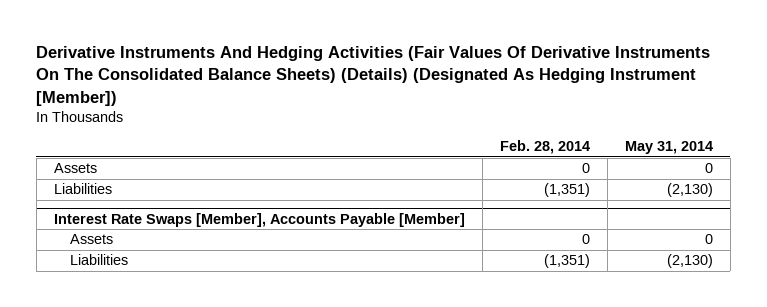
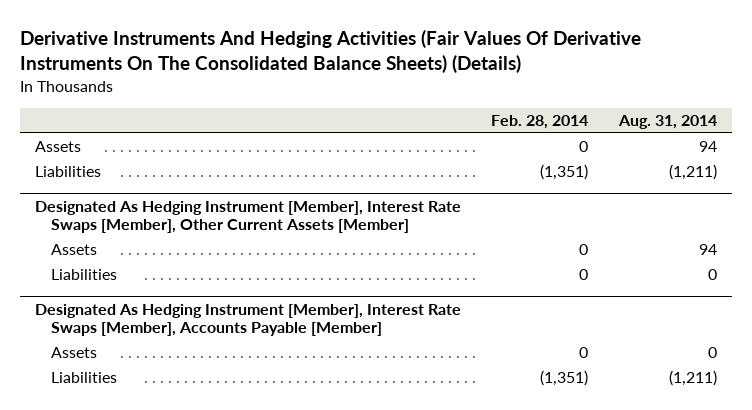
[36,46,711,106] Derivative Instruments And Hedging Activities (Fair Values Of Derivative Instruments On The Consolidated Balance Sheets) (Details) (Designated As Hedging Instrument [Member]) -> [19,29,641,73] Derivative Instruments And Hedging Activities (Fair Values Of Derivative Instruments On The Consolidated Balance Sheets) (Details)
[624,141,713,155] May 31, 2014 -> none
none -> [617,115,717,130] Aug. 31, 2014
[53,212,465,227] Interest Rate Swaps [Member], Accounts Payable [Member] -> none
none -> [34,200,461,234] Designated As Hedging Instrument [Member], Interest Rate Swaps [Member], Other Current Assets [Member]
none -> [51,269,118,281] Liabilities
none -> [34,303,461,337] Designated As Hedging Instrument [Member], Interest Rate Swaps [Member], Accounts Payable [Member]
none -> [51,347,98,359] Assets

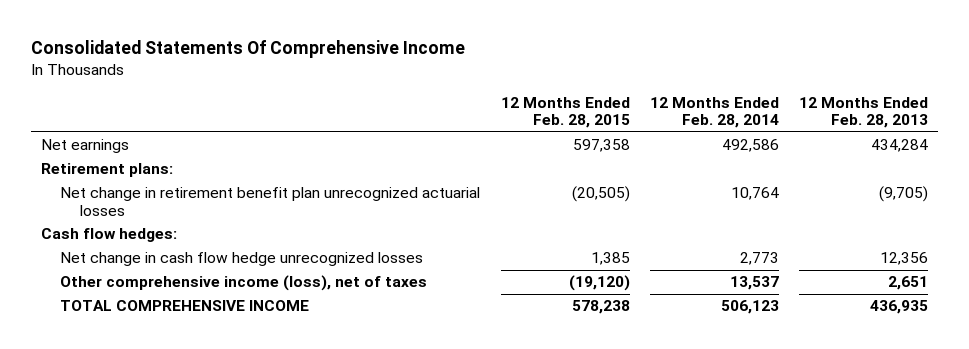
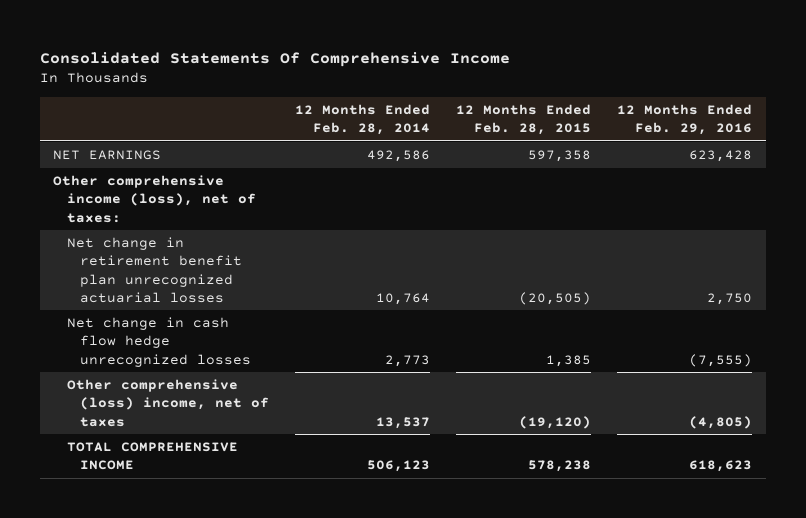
[798,96,928,129] 12 Months Ended Feb. 28, 2013 -> none
none -> [617,103,753,136] 12 Months Ended Feb. 29, 2016
[40,139,129,154] Net earnings -> [53,150,162,161] NET EARNINGS
[40,163,173,178] Retirement plans: -> [53,175,256,223] Other comprehensive income (loss), net of taxes:
[40,228,177,243] Cash flow hedges: -> none
[60,275,428,292] Other comprehensive income (loss), net of taxes -> [66,379,270,427] Other comprehensive (loss) income, net of taxes

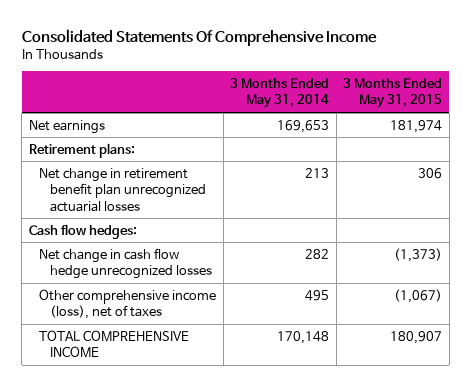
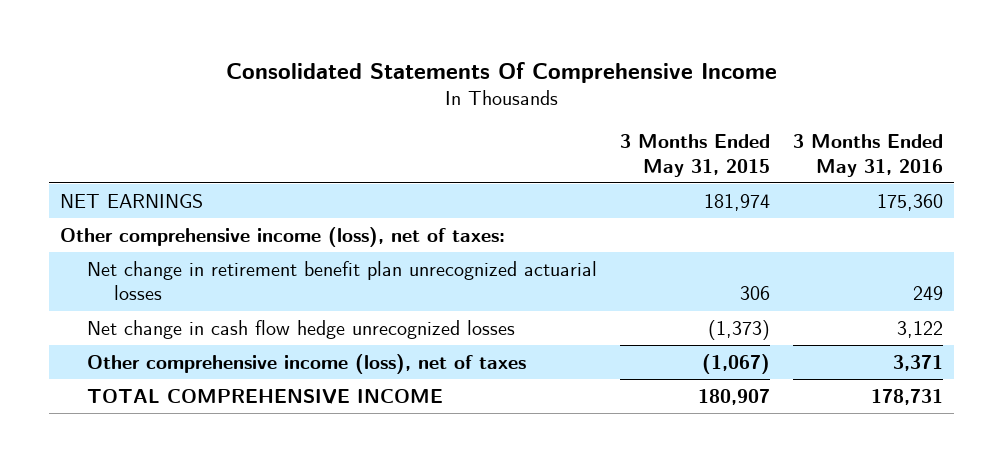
[230,78,330,109] 3 Months Ended May 31, 2014 -> none
none -> [792,134,943,177] 3 Months Ended May 31, 2016
[28,119,105,134] Net earnings -> [60,193,204,208] NET EARNINGS
[28,142,135,158] Retirement plans: -> [60,226,506,247] Other comprehensive income (loss), net of taxes:
[28,223,137,239] Cash flow hedges: -> none

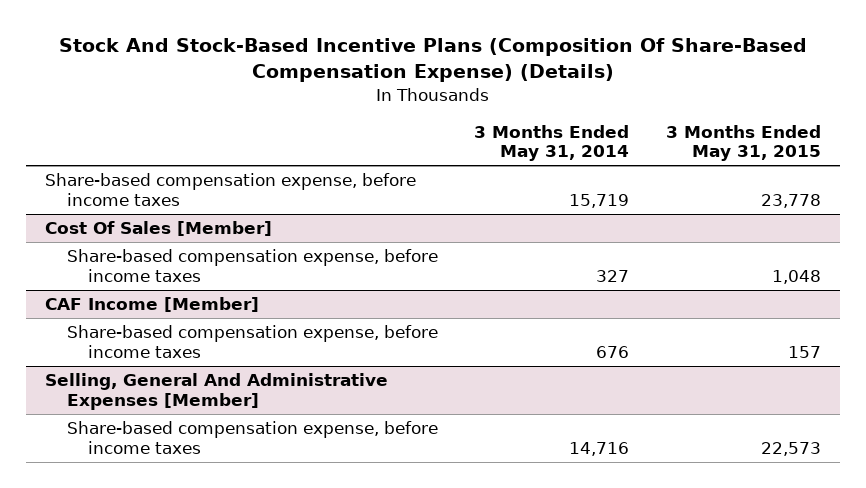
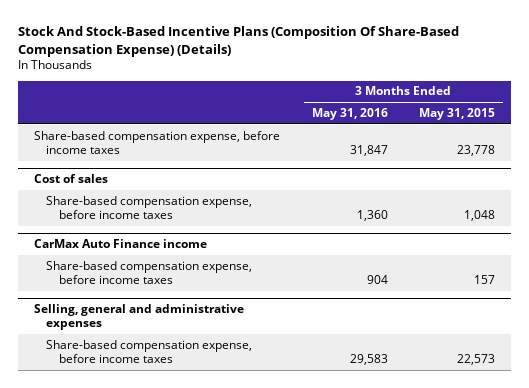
[474,124,630,162] 3 Months Ended May 31, 2014 -> none
none -> [311,108,388,121] May 31, 2016
[44,221,272,237] Cost Of Sales [Member] -> [33,174,108,184] Cost of sales
[44,297,259,313] CAF Income [Member] -> [33,239,207,249] CarMax Auto Finance income
[44,373,388,411] Selling, General And Administrative Expenses [Member] -> [33,304,244,331] Selling, general and administrative expenses

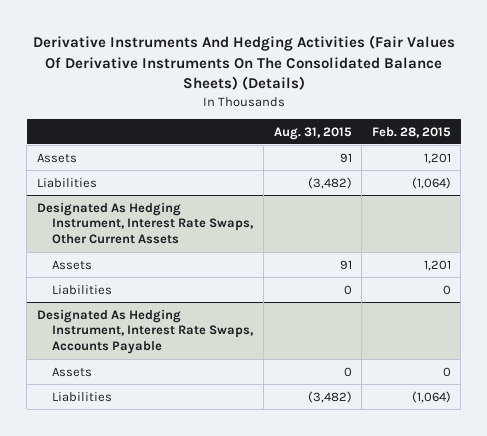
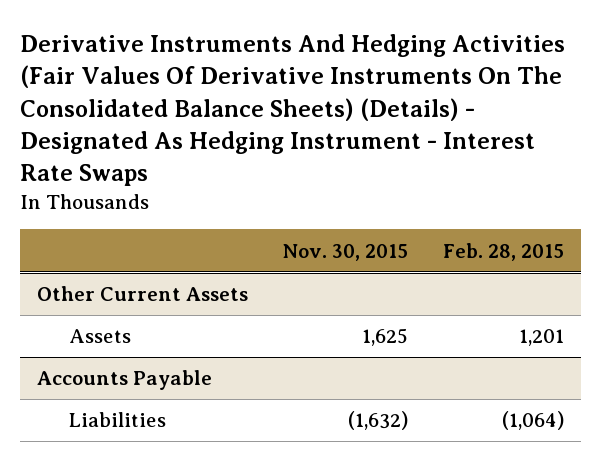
[32,35,455,91] Derivative Instruments And Hedging Activities (Fair Values Of Derivative Instruments On The Consolidated Balance Sheets) (Details) -> [20,34,566,186] Derivative Instruments And Hedging Activities (Fair Values Of Derivative Instruments On The Consolidated Balance Sheets) (Details) - Designated As Hedging Instrument - Interest Rate Swaps
[273,126,352,140] Aug. 31, 2015 -> none
none -> [282,243,409,261] Nov. 30, 2015
[36,152,77,163] Assets -> none
[36,177,97,188] Liabilities -> none
[36,201,254,245] Designated As Hedging Instrument, Interest Rate Swaps, Other Current Assets -> none
none -> [37,286,249,302] Other Current Assets
[52,284,113,295] Liabilities -> none
[36,308,254,355] Designated As Hedging Instrument, Interest Rate Swaps, Accounts Payable -> none
[52,366,93,377] Assets -> none
none -> [37,370,213,391] Accounts Payable

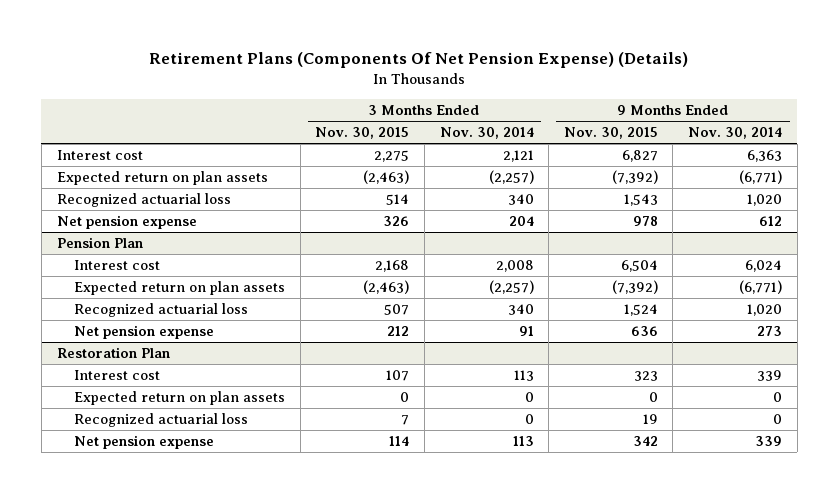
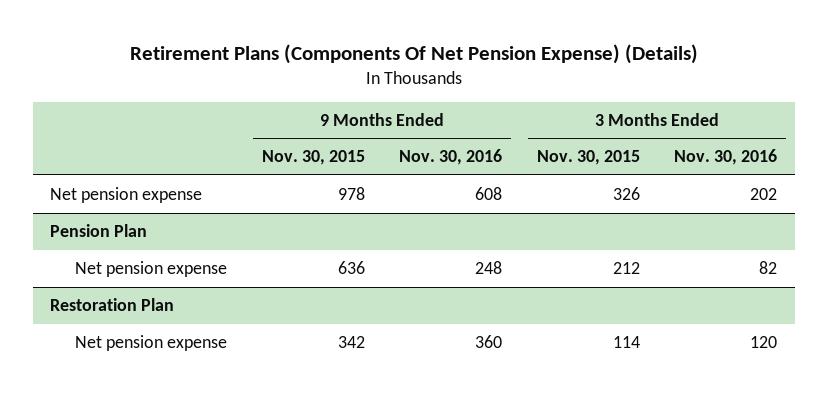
[439,127,534,140] Nov. 30, 2014 -> none
[688,127,783,140] Nov. 30, 2014 -> none
none -> [399,149,503,166] Nov. 30, 2016
none -> [674,149,778,166] Nov. 30, 2016
[56,150,143,161] Interest cost -> none
[56,171,268,186] Expected return on plan assets -> none
[56,193,231,208] Recognized actuarial loss -> none
[74,260,161,271] Interest cost -> none
[74,281,286,296] Expected return on plan assets -> none
[74,303,249,318] Recognized actuarial loss -> none
[74,370,161,381] Interest cost -> none
[74,391,286,406] Expected return on plan assets -> none
[74,413,249,428] Recognized actuarial loss -> none

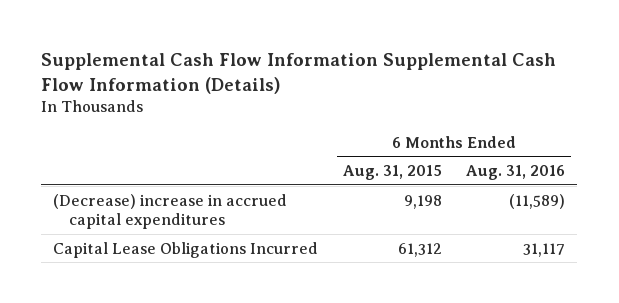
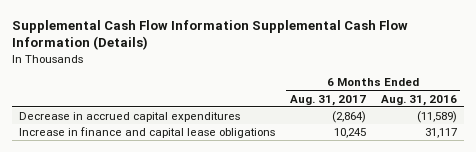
[342,165,442,181] Aug. 31, 2015 -> none
none -> [289,94,366,106] Aug. 31, 2017
[53,193,288,230] (Decrease) increase in accrued capital expenditures -> [19,112,241,123] Decrease in accrued capital expenditures
[53,241,319,258] Capital Lease Obligations Incurred -> [19,127,276,139] Increase in finance and capital lease obligations

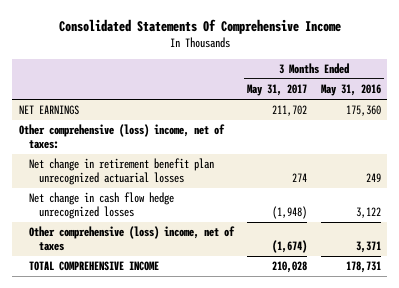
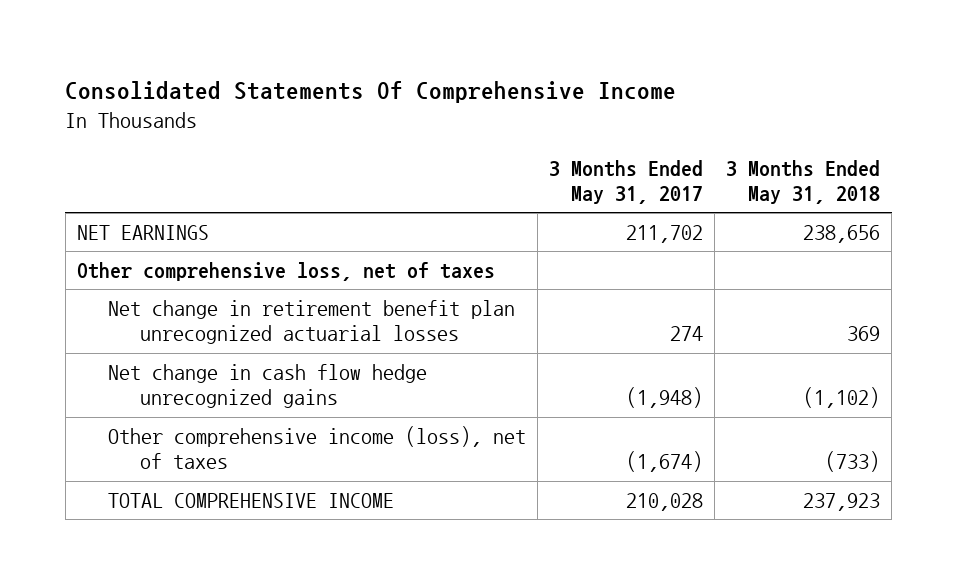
[320,84,381,97] May 31, 2016 -> none
none -> [726,159,881,204] 3 Months Ended May 31, 2018
[18,124,225,150] Other comprehensive (loss) income, net of taxes: -> [76,261,495,281] Other comprehensive loss, net of taxes
[28,192,174,220] Net change in cash flow hedge unrecognized losses -> [108,363,428,409] Net change in cash flow hedge unrecognized gains
[28,226,235,252] Other comprehensive (loss) income, net of taxes -> [108,425,527,470] Other comprehensive income (loss), net of taxes

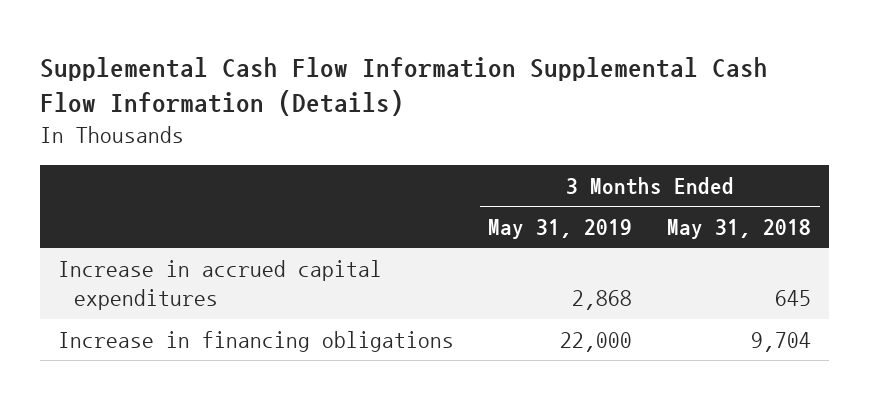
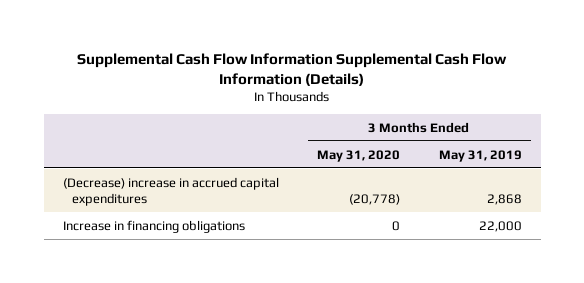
[667,218,812,239] May 31, 2018 -> none
none -> [317,149,401,162] May 31, 2020
[57,259,382,311] Increase in accrued capital expenditures -> [62,176,279,207] (Decrease) increase in accrued capital expenditures

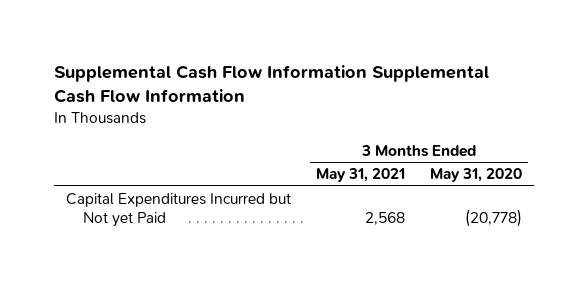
[77,52,508,86] Supplemental Cash Flow Information Supplemental Cash Flow Information (Details) -> [53,65,489,104] Supplemental Cash Flow Information Supplemental Cash Flow Information
[438,149,522,162] May 31, 2019 -> none
none -> [315,168,405,183] May 31, 2021
[62,219,245,233] Increase in financing obligations -> none
[62,176,279,207] (Decrease) increase in accrued capital expenditures -> [66,193,292,227] Capital Expenditures Incurred but Not yet Paid

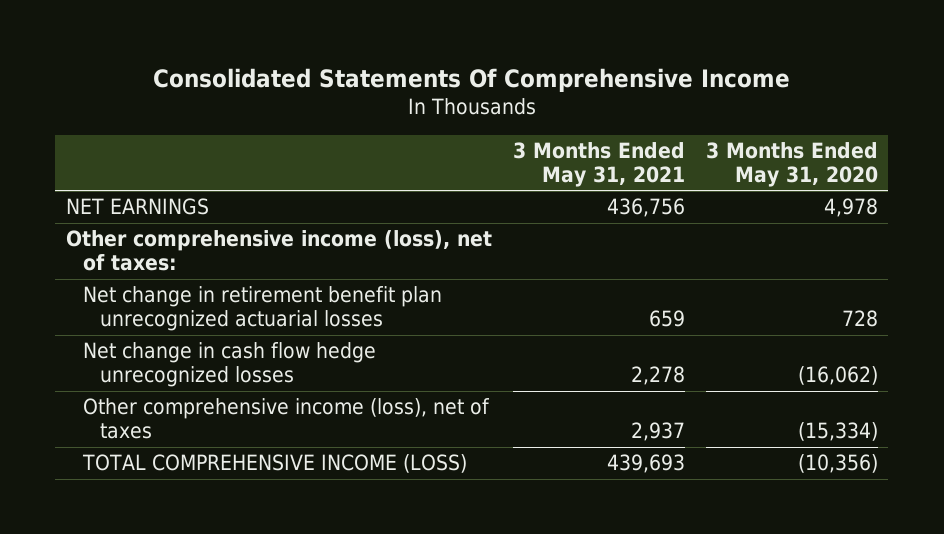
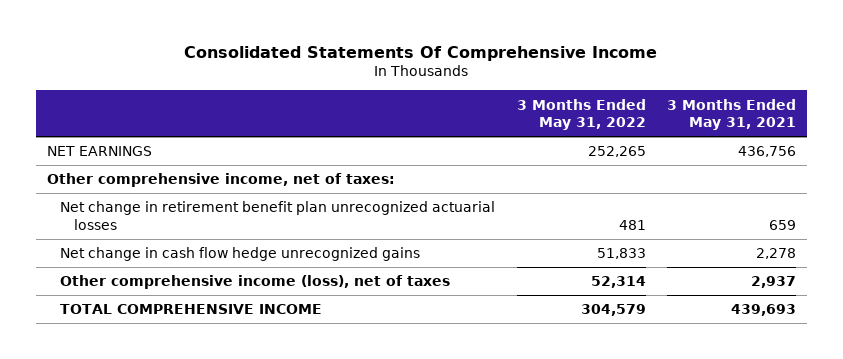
[705,141,878,187] 3 Months Ended May 31, 2020 -> none
none -> [516,98,646,131] 3 Months Ended May 31, 2022
[65,230,492,272] Other comprehensive income (loss), net of taxes: -> [46,173,395,188] Other comprehensive income, net of taxes:
[83,342,377,388] Net change in cash flow hedge unrecognized losses -> [60,247,421,262] Net change in cash flow hedge unrecognized gains
[82,454,468,474] TOTAL COMPREHENSIVE INCOME (LOSS) -> [60,304,323,315] TOTAL COMPREHENSIVE INCOME

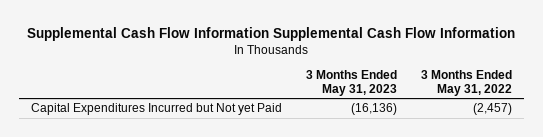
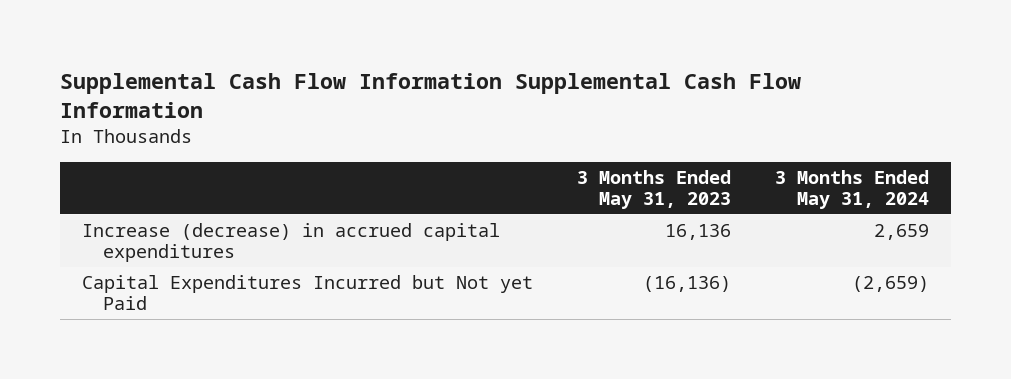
[420,69,512,96] 3 Months Ended May 31, 2022 -> none
none -> [775,169,930,210] 3 Months Ended May 31, 2024
none -> [82,222,501,263] Increase (decrease) in accrued capital expenditures

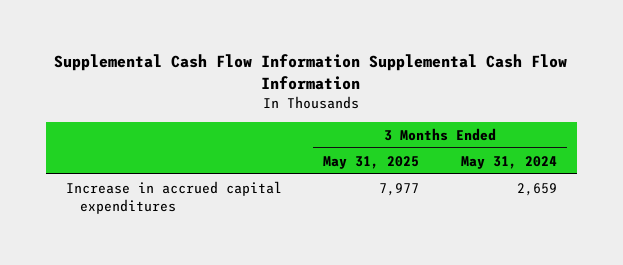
[577,169,732,210] 3 Months Ended May 31, 2023 -> none
none -> [323,155,420,169] May 31, 2025
[82,274,534,311] Capital Expenditures Incurred but Not yet Paid -> none
[82,222,501,263] Increase (decrease) in accrued capital expenditures -> [66,180,283,214] Increase in accrued capital expenditures

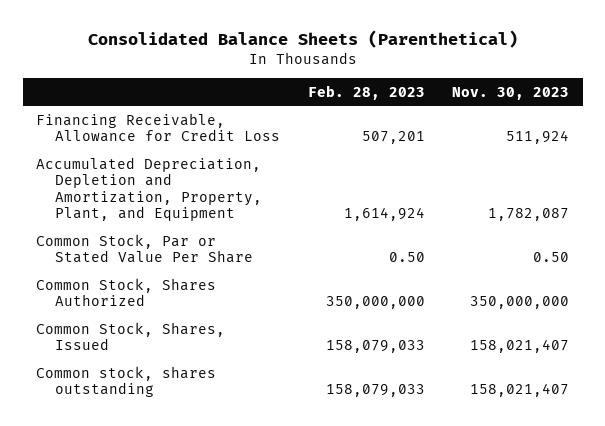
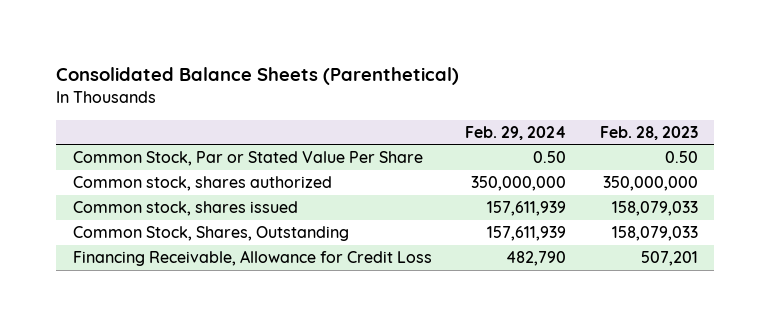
[452,86,570,100] Nov. 30, 2023 -> none
none -> [465,125,567,140] Feb. 29, 2024
[36,156,263,222] Accumulated Depreciation, Depletion and Amortization, Property, Plant, and Equipment -> none
[36,277,217,307] Common Stock, Shares Authorized -> [73,176,333,192] Common stock, shares authorized
[36,321,226,351] Common Stock, Shares, Issued -> [73,201,299,217] Common stock, shares issued
[36,365,217,398] Common stock, shares outstanding -> [73,226,350,242] Common Stock, Shares, Outstanding
[36,112,281,143] Financing Receivable, Allowance for Credit Loss -> [73,250,433,267] Financing Receivable, Allowance for Credit Loss

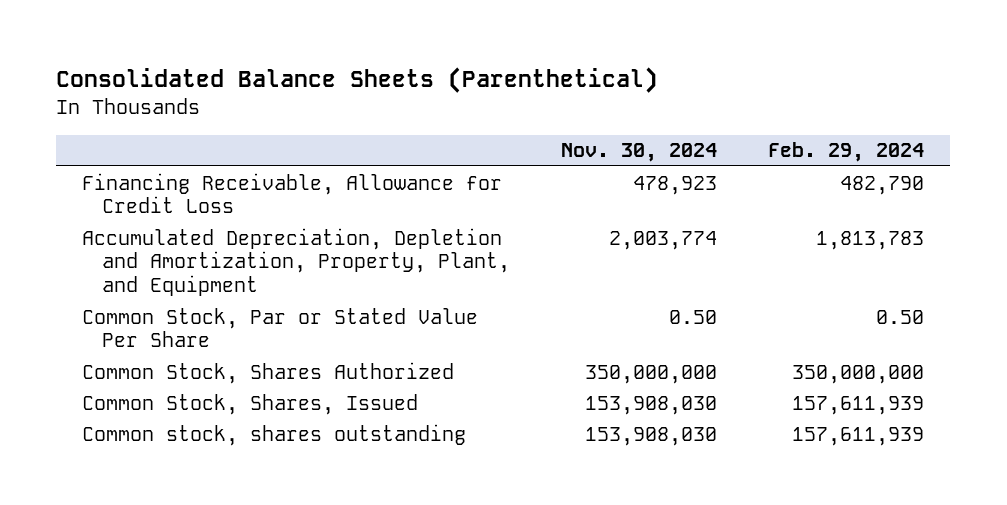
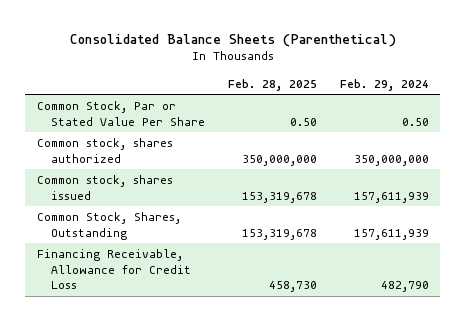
[561,143,718,163] Nov. 30, 2024 -> none
none -> [227,78,317,91] Feb. 28, 2025
[82,227,510,297] Accumulated Depreciation, Depletion and Amortization, Property, Plant, and Equipment -> none
[82,361,455,384] Common Stock, Shares Authorized -> [36,138,173,163] Common stock, shares authorized
[82,393,419,415] Common Stock, Shares, Issued -> [36,175,173,200] Common stock, shares issued
[82,423,467,446] Common stock, shares outstanding -> [36,212,181,240] Common Stock, Shares, Outstanding
[82,172,503,214] Financing Receivable, Allowance for Credit Loss -> [36,249,192,290] Financing Receivable, Allowance for Credit Loss

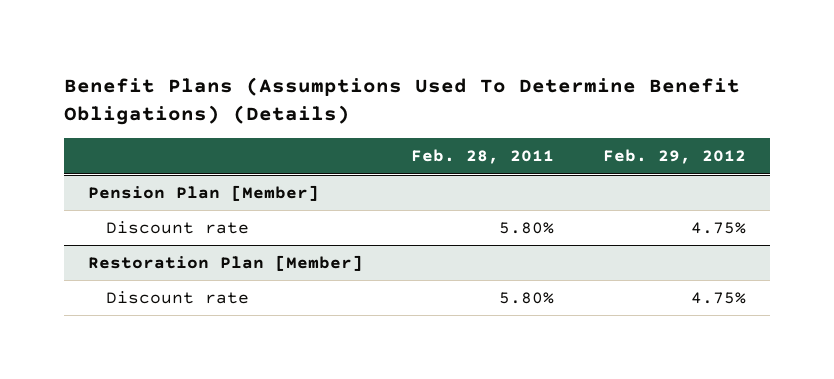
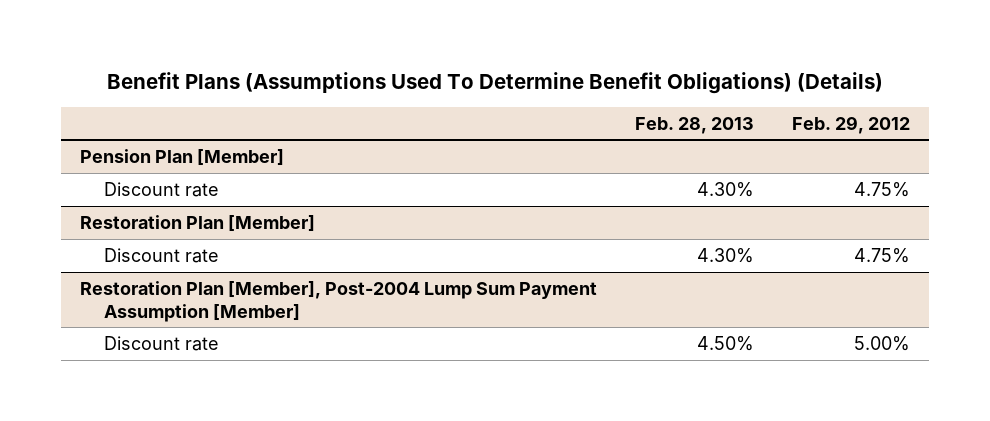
[411,149,555,165] Feb. 28, 2011 -> none
none -> [635,116,755,134] Feb. 28, 2013
none -> [80,280,598,322] Restoration Plan [Member], Post-2004 Lump Sum Payment Assumption [Member]
none -> [104,335,220,351] Discount rate

